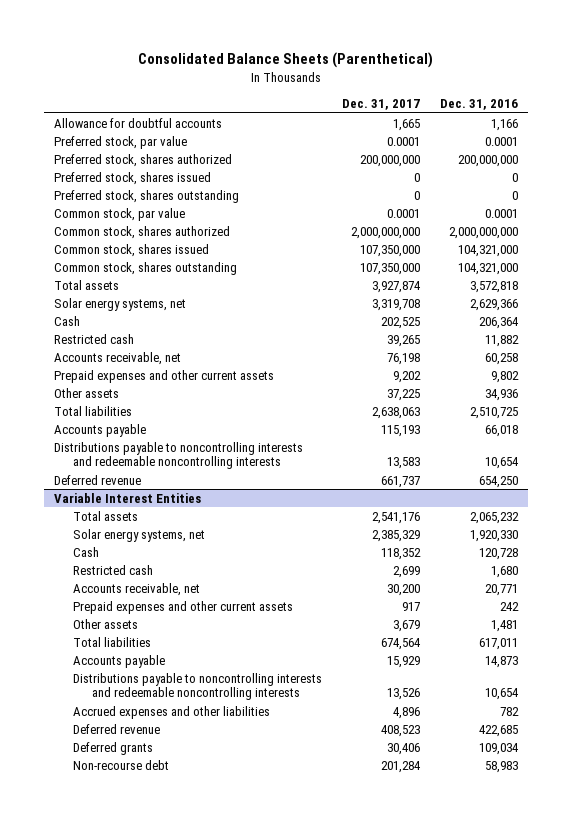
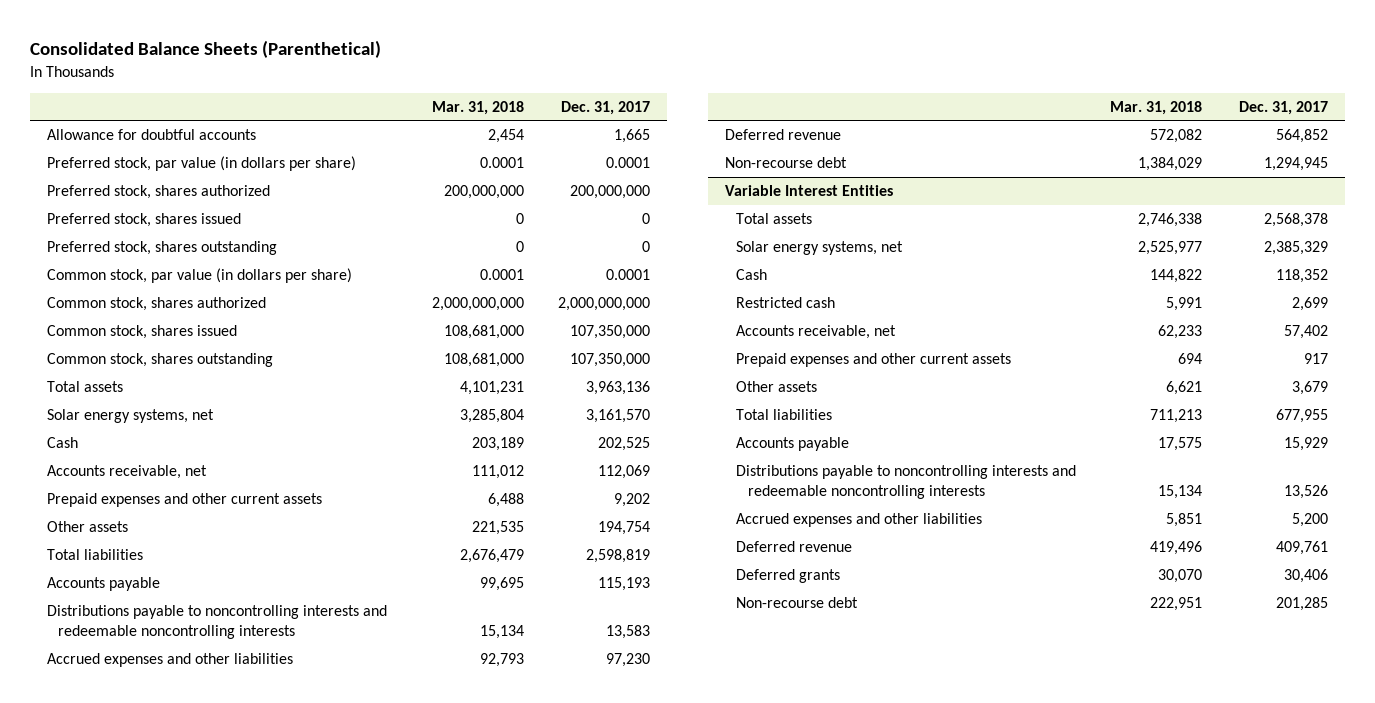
[439,99,518,111] Dec. 31, 2016 -> none
none -> [432,100,525,115] Mar. 31, 2018
[54,135,188,149] Preferred stock, par value -> [46,156,356,172] Preferred stock, par value (in dollars per share)
[54,207,186,221] Common stock, par value -> [46,268,352,284] Common stock, par value (in dollars per share)
[371,280,421,293] 3,927,874 -> [586,381,651,396] 3,963,136
[371,298,420,311] 3,319,708 -> [586,409,651,424] 3,161,570
[54,333,135,344] Restricted cash -> none
[386,352,420,365] 76,198 -> [598,465,651,480] 112,069
[386,388,420,401] 37,225 -> [598,521,651,536] 194,754
[371,406,420,419] 2,638,063 -> [586,549,651,564] 2,598,819
none -> [46,653,293,668] Accrued expenses and other liabilities
[380,475,420,488] 661,737 -> [1276,129,1329,144] 564,852
none -> [724,157,847,169] Non-recourse debt
[371,511,420,524] 2,541,176 -> [1264,213,1329,228] 2,568,378
[386,583,420,596] 30,200 -> [1284,325,1329,340] 57,402
[380,637,421,650] 674,564 -> [1276,409,1329,424] 677,955
[392,706,420,719] 4,896 -> [1292,513,1329,528] 5,200
[380,724,420,737] 408,523 -> [1276,541,1329,556] 409,761
[380,760,421,773] 201,284 -> [1276,597,1329,612] 201,285

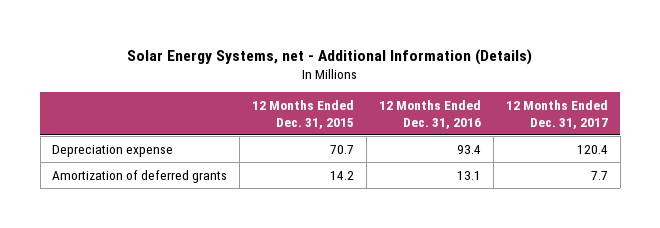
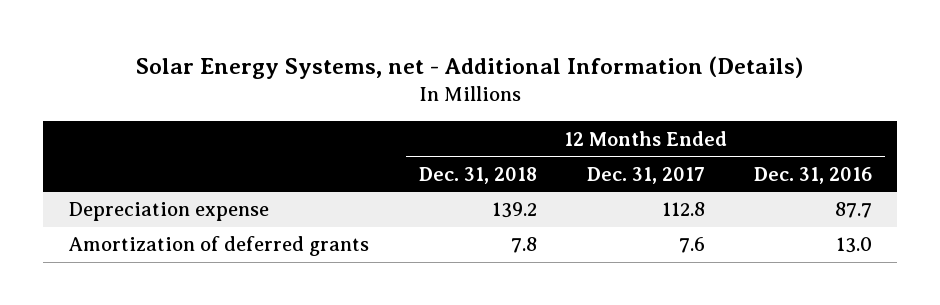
[252,99,355,129] 12 Months Ended Dec. 31, 2015 -> none
none -> [418,166,537,184] Dec. 31, 2018
[457,144,482,154] 93.4 -> [835,202,873,219] 87.7
[576,144,608,154] 120.4 -> [661,202,705,217] 112.8
[457,170,482,180] 13.1 -> [836,237,873,254] 13.0
[590,170,608,180] 7.7 -> [678,237,705,254] 7.6

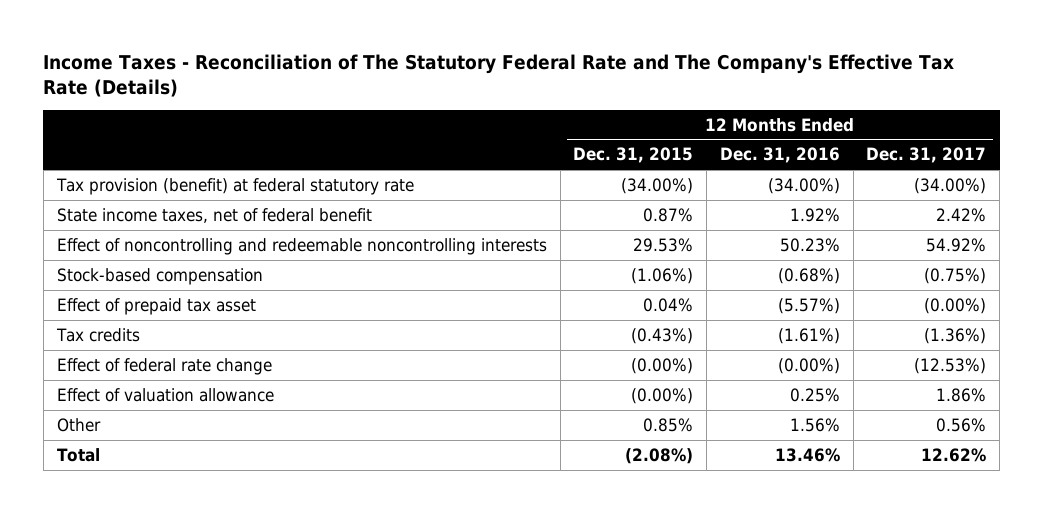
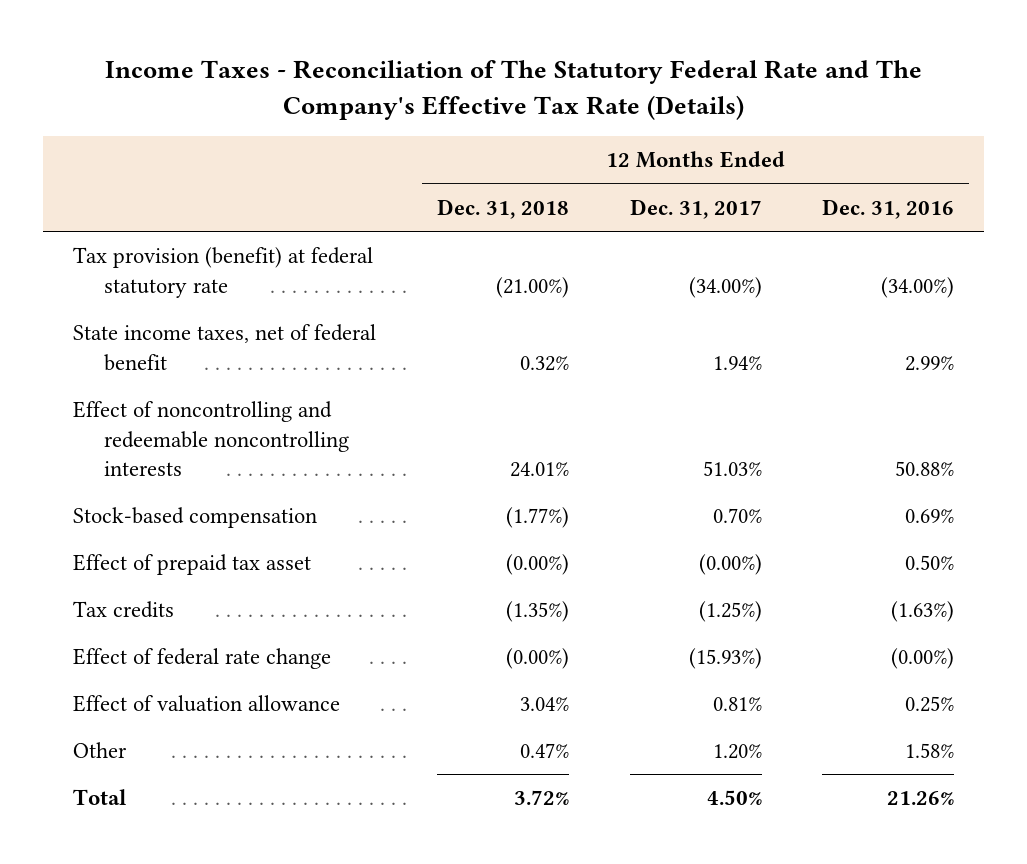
[573,147,694,164] Dec. 31, 2015 -> none
none -> [436,198,569,219] Dec. 31, 2018
[789,207,840,222] 1.92% -> [905,355,955,371] 2.99%
[936,207,987,222] 2.42% -> [712,355,762,370] 1.94%
[779,237,840,252] 50.23% -> [895,460,955,476] 50.88%
[926,237,987,252] 54.92% -> [702,460,762,476] 51.03%
[777,267,840,284] (0.68%) -> [905,509,955,524] 0.69%
[924,267,987,284] (0.75%) -> [712,508,762,524] 0.70%
[777,297,840,314] (5.57%) -> [905,555,955,571] 0.50%
[777,327,840,344] (1.61%) -> [891,601,955,623] (1.63%)
[924,327,987,344] (1.36%) -> [698,601,762,623] (1.25%)
[914,357,987,374] (12.53%) -> [688,648,762,670] (15.93%)
[936,387,987,402] 1.86% -> [712,697,762,712] 0.81%
[789,417,840,432] 1.56% -> [905,743,955,759] 1.58%
[936,417,987,432] 0.56% -> [712,744,762,760] 1.20%
[774,447,840,462] 13.46% -> [887,791,955,806] 21.26%
[921,447,987,462] 12.62% -> [706,790,762,806] 4.50%

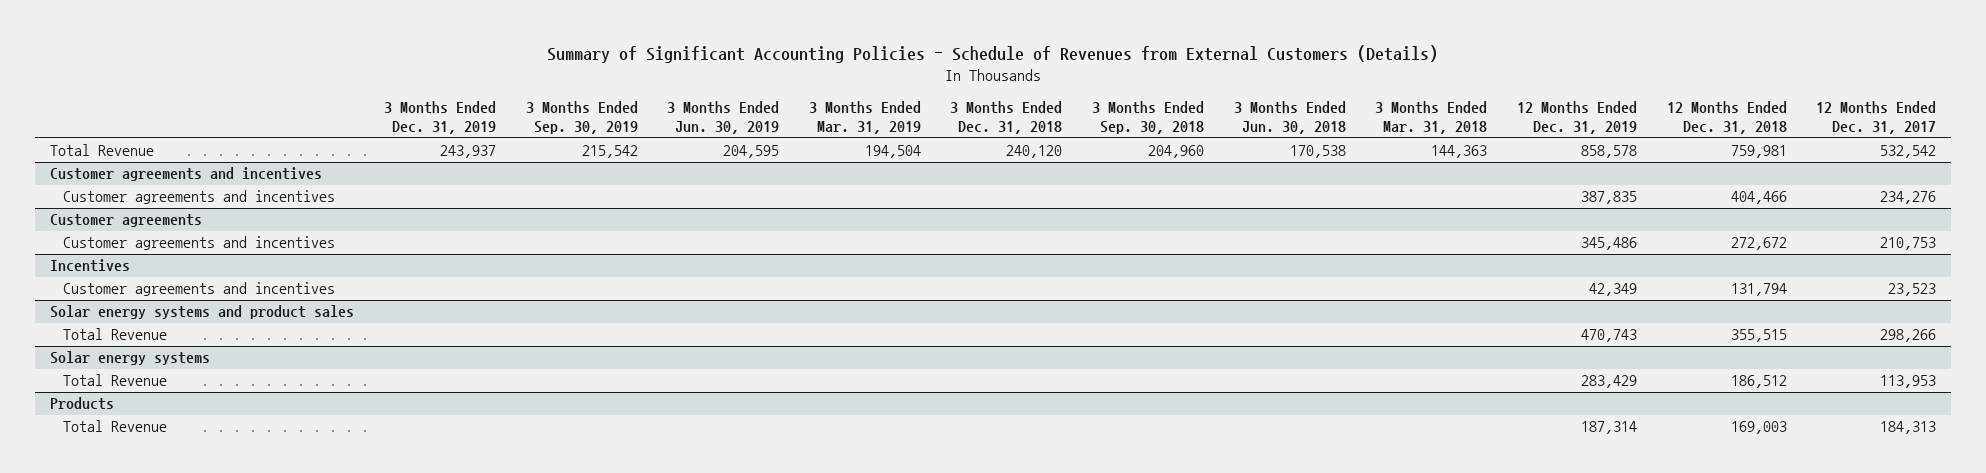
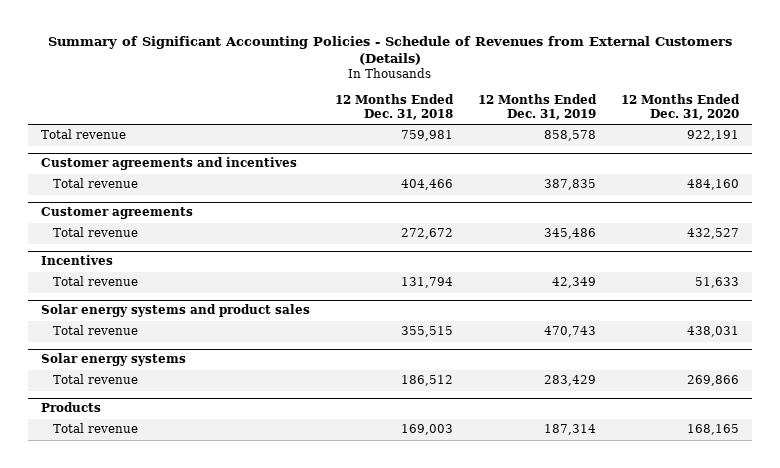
[383,100,496,135] 3 Months Ended Dec. 31, 2019 -> none
[525,100,638,135] 3 Months Ended Sep. 30, 2019 -> none
[667,100,780,135] 3 Months Ended Jun. 30, 2019 -> none
[808,100,921,135] 3 Months Ended Mar. 31, 2019 -> none
[950,100,1063,135] 3 Months Ended Dec. 31, 2018 -> none
[1092,100,1205,135] 3 Months Ended Sep. 30, 2018 -> none
[1233,100,1346,135] 3 Months Ended Jun. 30, 2018 -> none
[1375,100,1488,135] 3 Months Ended Mar. 31, 2018 -> none
[1816,100,1937,135] 12 Months Ended Dec. 31, 2017 -> none
none -> [621,94,741,121] 12 Months Ended Dec. 31, 2020
[50,144,155,157] Total Revenue -> [40,129,126,140] Total revenue
[63,190,336,205] Customer agreements and incentives -> [52,178,138,189] Total revenue
[63,236,336,251] Customer agreements and incentives -> [52,227,138,238] Total revenue
[63,282,336,297] Customer agreements and incentives -> [52,276,138,287] Total revenue
[63,328,168,341] Total Revenue -> [52,325,138,336] Total revenue
[63,374,168,387] Total Revenue -> [52,374,138,385] Total revenue
[63,420,168,433] Total Revenue -> [52,423,138,434] Total revenue

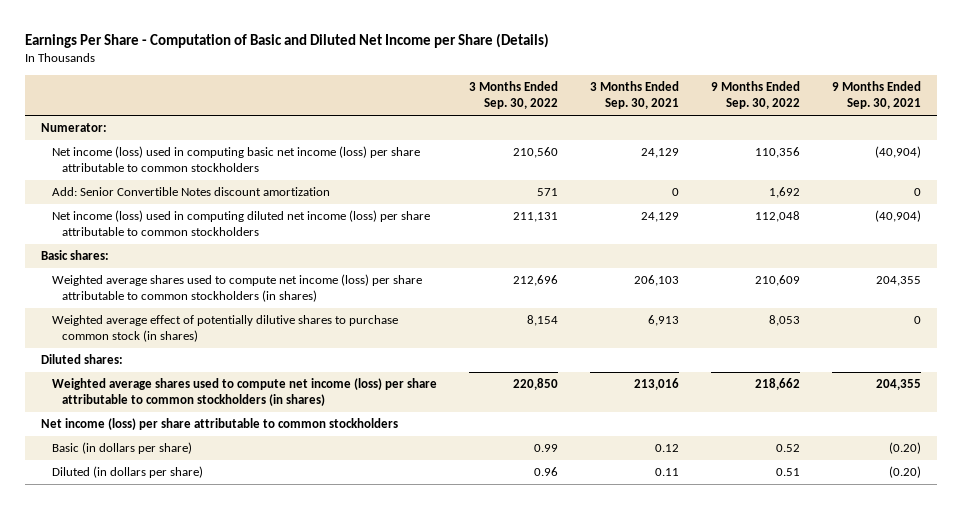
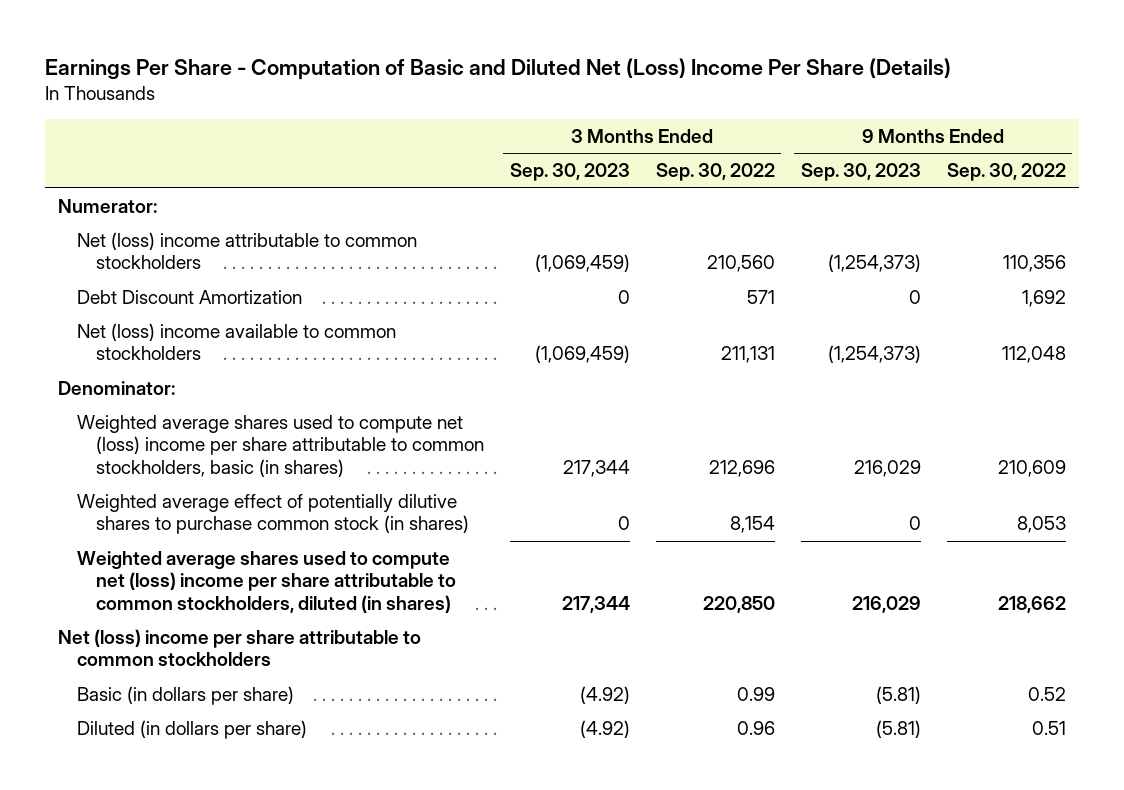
[25,33,550,49] Earnings Per Share - Computation of Basic and Diluted Net Income per Share (Details) -> [45,57,952,80] Earnings Per Share - Computation of Basic and Diluted Net (Loss) Income Per Share (Details)
[589,81,679,110] 3 Months Ended Sep. 30, 2021 -> none
[831,81,921,110] 9 Months Ended Sep. 30, 2021 -> none
none -> [509,163,630,182] Sep. 30, 2023
none -> [800,163,921,182] Sep. 30, 2023
[41,250,110,261] Basic shares: -> none
[51,146,420,173] Net income (loss) used in computing basic net income (loss) per share attributable to common stockholders -> [76,232,417,270] Net (loss) income attributable to common stockholders
[51,187,330,197] Add: Senior Convertible Notes discount amortization -> [76,290,302,305] Debt Discount Amortization
[51,210,430,237] Net income (loss) used in computing diluted net income (loss) per share attributable to common stockholders -> [76,323,396,361] Net (loss) income available to common stockholders
none -> [58,381,176,396] Denominator:
[51,274,422,303] Weighted average shares used to compute net income (loss) per share attributable to common stockholders (in shares) -> [76,415,484,477] Weighted average shares used to compute net (loss) income per share attributable to common stockholders, basic (in shares)
[41,354,124,365] Diluted shares: -> none
[51,378,437,407] Weighted average shares used to compute net income (loss) per share attributable to common stockholders (in shares) -> [76,551,456,613] Weighted average shares used to compute net (loss) income per share attributable to common stockholders, diluted (in shares)
[41,418,399,431] Net income (loss) per share attributable to common stockholders -> [58,629,422,667] Net (loss) income per share attributable to common stockholders

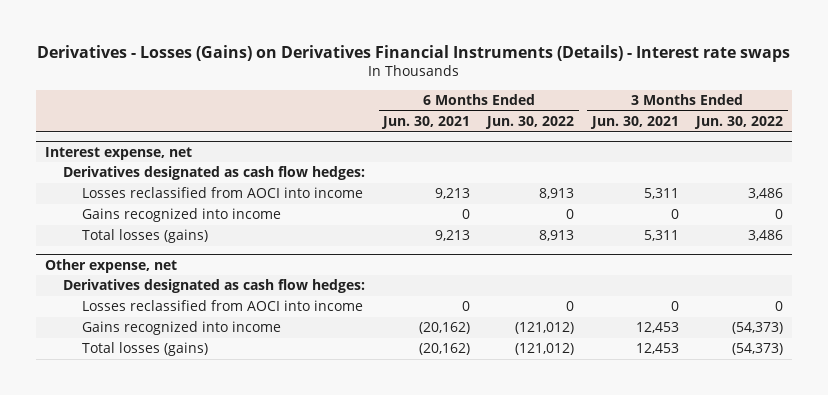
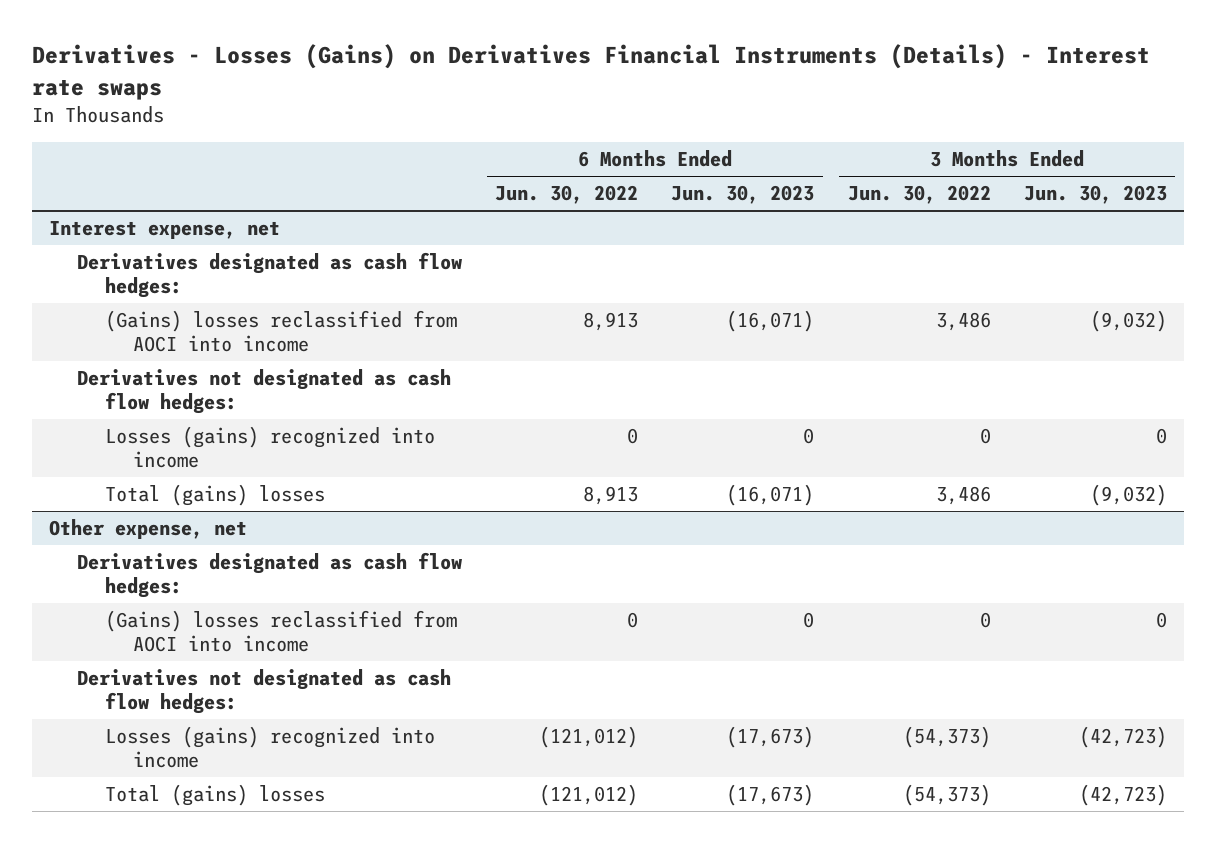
[380,116,470,130] Jun. 30, 2021 -> none
[589,116,679,130] Jun. 30, 2021 -> none
none -> [671,185,815,205] Jun. 30, 2023
none -> [1023,185,1167,205] Jun. 30, 2023
[81,187,363,199] Losses reclassified from AOCI into income -> [104,310,457,353] (Gains) losses reclassified from AOCI into income
none -> [76,369,451,415] Derivatives not designated as cash flow hedges:
[81,208,281,223] Gains recognized into income -> [104,426,435,469] Losses (gains) recognized into income
[81,229,208,244] Total losses (gains) -> [104,484,325,507] Total (gains) losses
[81,300,363,312] Losses reclassified from AOCI into income -> [104,610,457,653] (Gains) losses reclassified from AOCI into income
none -> [76,669,451,715] Derivatives not designated as cash flow hedges:
[81,321,281,336] Gains recognized into income -> [104,726,435,769] Losses (gains) recognized into income
[81,342,208,357] Total losses (gains) -> [104,784,325,807] Total (gains) losses

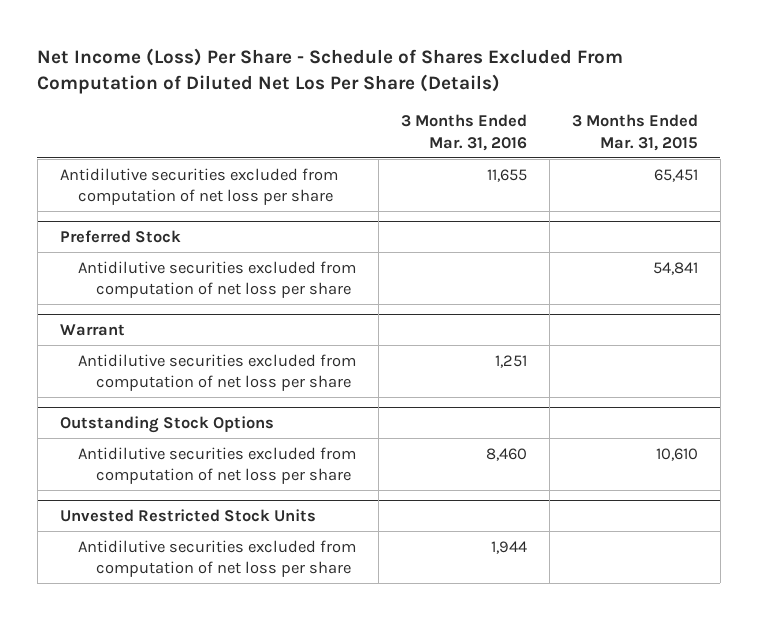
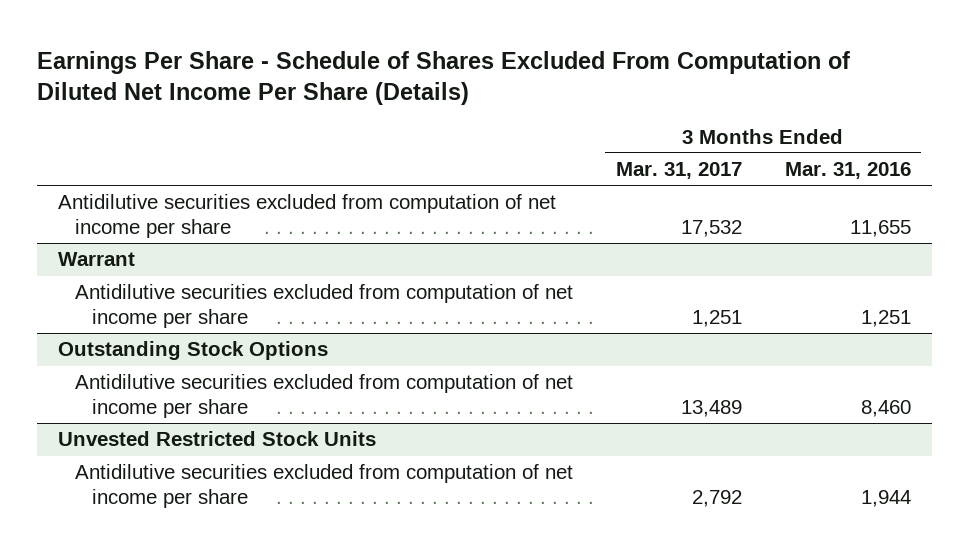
[37,48,624,94] Net Income (Loss) Per Share - Schedule of Shares Excluded From Computation of Diluted Net Los Per Share (Details) -> [37,50,851,105] Earnings Per Share - Schedule of Shares Excluded From Computation of Diluted Net Income Per Share (Details)
[571,114,698,151] 3 Months Ended Mar. 31, 2015 -> none
none -> [615,162,742,180] Mar. 31, 2017
[59,230,181,244] Preferred Stock -> none
[77,260,356,299] Antidilutive securities excluded from computation of net loss per share -> none
[59,167,338,206] Antidilutive securities excluded from computation of net loss per share -> [58,194,557,238] Antidilutive securities excluded from computation of net income per share
[77,353,356,392] Antidilutive securities excluded from computation of net loss per share -> [75,284,574,328] Antidilutive securities excluded from computation of net income per share
[77,446,356,485] Antidilutive securities excluded from computation of net loss per share -> [75,374,574,418] Antidilutive securities excluded from computation of net income per share
[77,539,356,578] Antidilutive securities excluded from computation of net loss per share -> [75,464,574,508] Antidilutive securities excluded from computation of net income per share

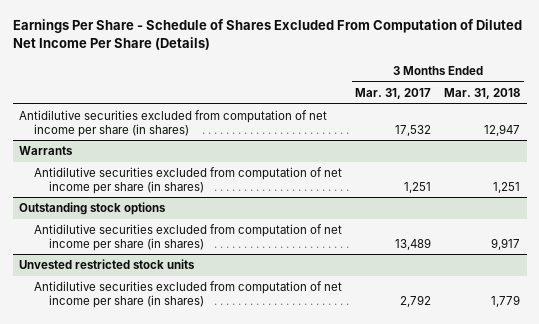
[784,162,911,180] Mar. 31, 2016 -> none
none -> [444,88,521,100] Mar. 31, 2018
[58,194,557,238] Antidilutive securities excluded from computation of net income per share -> [19,110,328,137] Antidilutive securities excluded from computation of net income per share (in shares)
[58,252,136,267] Warrant -> [19,146,74,156] Warrants
[75,284,574,328] Antidilutive securities excluded from computation of net income per share -> [33,167,342,194] Antidilutive securities excluded from computation of net income per share (in shares)
[58,341,329,361] Outstanding Stock Options -> [19,202,167,216] Outstanding stock options
[75,374,574,418] Antidilutive securities excluded from computation of net income per share -> [33,224,342,251] Antidilutive securities excluded from computation of net income per share (in shares)
[58,431,377,447] Unvested Restricted Stock Units -> [19,259,196,270] Unvested restricted stock units
[75,464,574,508] Antidilutive securities excluded from computation of net income per share -> [33,281,342,308] Antidilutive securities excluded from computation of net income per share (in shares)

